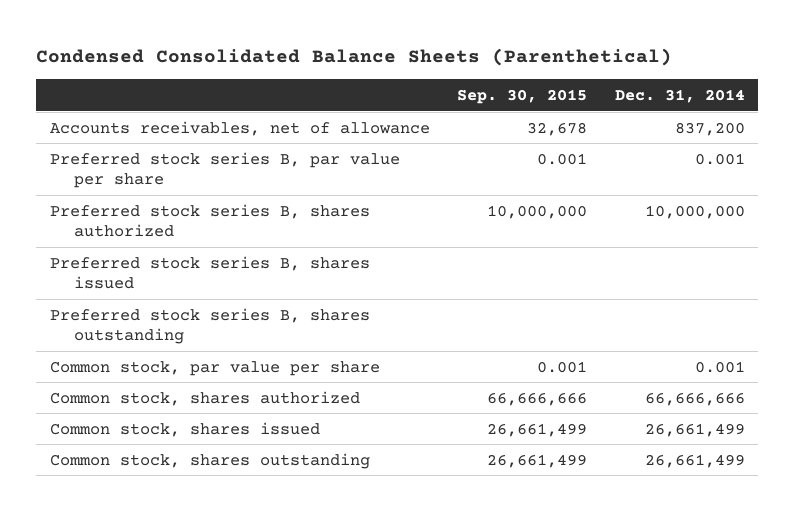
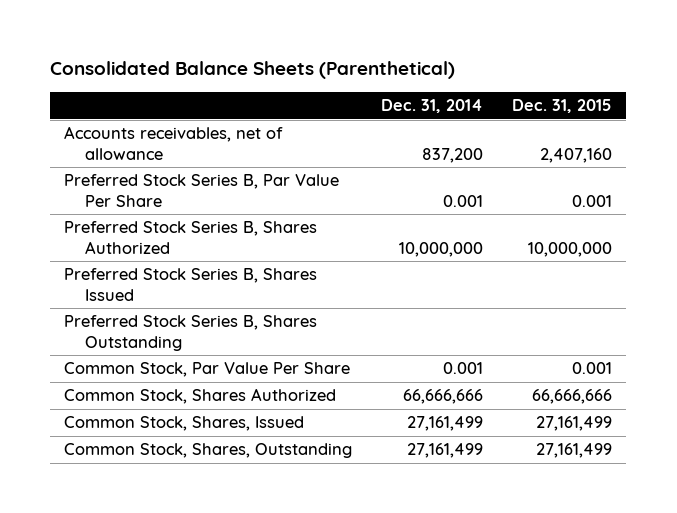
[35,48,672,67] Condensed Consolidated Balance Sheets (Parenthetical) -> [50,61,456,80] Consolidated Balance Sheets (Parenthetical)
[457,88,588,104] Sep. 30, 2015 -> none
none -> [512,99,613,114] Dec. 31, 2015
[49,151,400,189] Preferred stock series B, par value per share -> [64,174,340,207] Preferred Stock Series B, Par Value Per Share
[49,203,370,238] Preferred stock series B, shares authorized -> [64,221,318,254] Preferred Stock Series B, Shares Authorized
[49,255,370,290] Preferred stock series B, shares issued -> [64,268,318,301] Preferred Stock Series B, Shares Issued
[49,307,370,345] Preferred stock series B, shares outstanding -> [64,315,318,351] Preferred Stock Series B, Shares Outstanding
[49,360,380,376] Common stock, par value per share -> [64,362,351,378] Common Stock, Par Value Per Share
[49,390,360,406] Common stock, shares authorized -> [64,388,337,405] Common Stock, Shares Authorized
[49,421,320,437] Common stock, shares issued -> [64,416,305,432] Common Stock, Shares, Issued
[644,422,745,437] 26,661,499 -> [407,416,484,432] 27,161,499
[49,452,370,469] Common stock, shares outstanding -> [64,443,353,459] Common Stock, Shares, Outstanding
[644,453,745,468] 26,661,499 -> [407,443,484,459] 27,161,499

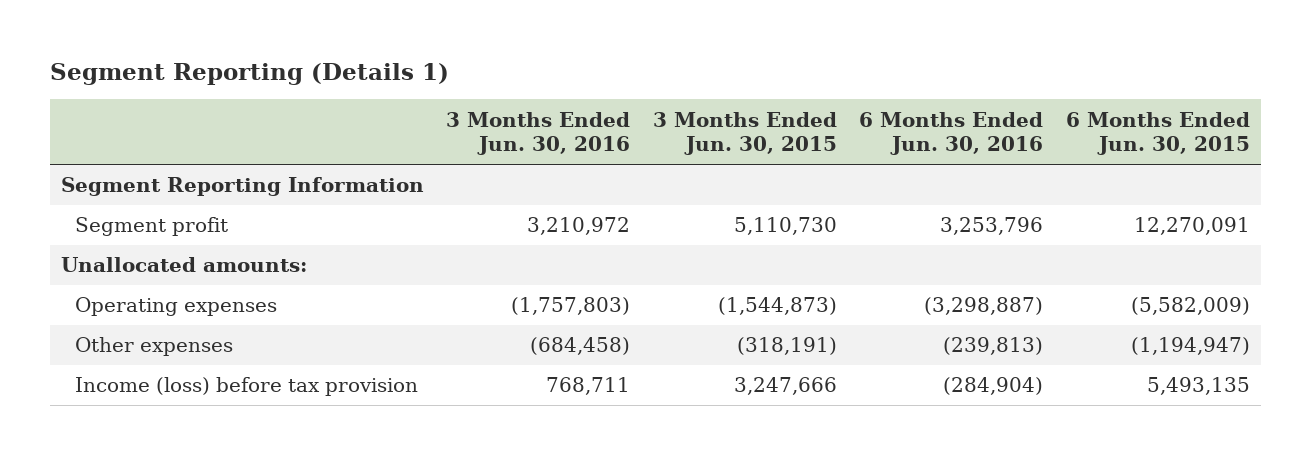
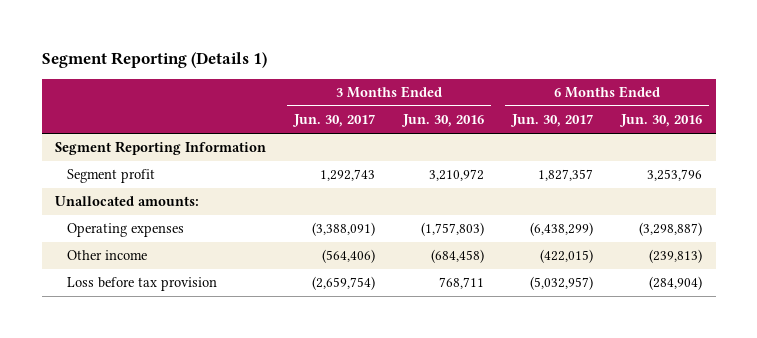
[652,111,837,156] 3 Months Ended Jun. 30, 2015 -> none
[1066,111,1251,156] 6 Months Ended Jun. 30, 2015 -> none
none -> [292,114,376,128] Jun. 30, 2017
none -> [509,114,593,128] Jun. 30, 2017
[74,337,233,357] Other expenses -> [67,250,148,261] Other income
[74,377,418,397] Income (loss) before tax provision -> [67,277,218,292] Loss before tax provision

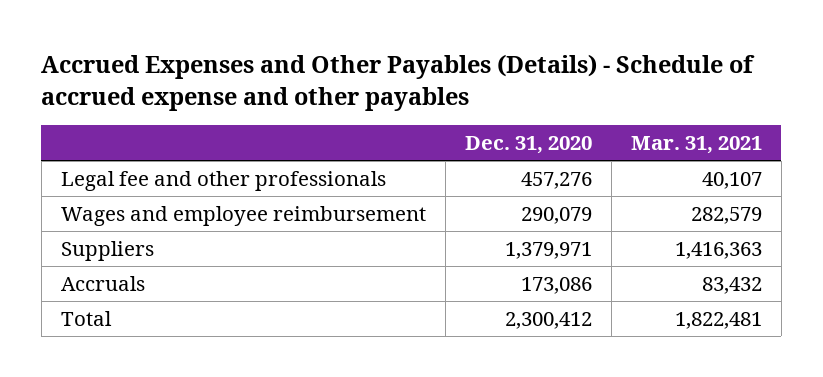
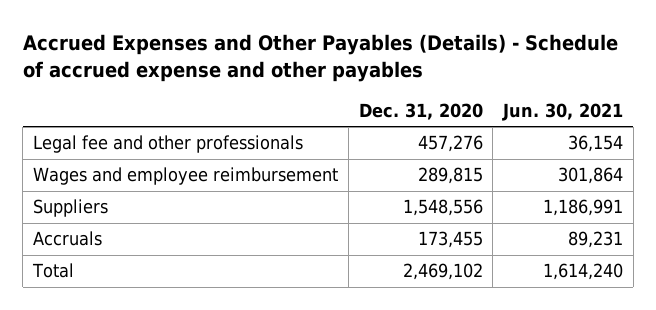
[630,136,762,155] Mar. 31, 2021 -> none
none -> [502,102,624,121] Jun. 30, 2021
[520,206,592,224] 290,079 -> [417,167,483,185] 289,815
[504,241,592,259] 1,379,971 -> [402,199,483,217] 1,548,556
[520,276,592,294] 173,086 -> [417,231,483,249] 173,455
[504,311,592,329] 2,300,412 -> [402,263,483,281] 2,469,102

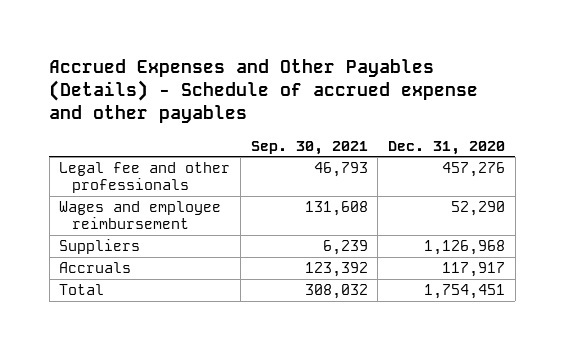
[502,102,624,121] Jun. 30, 2021 -> none
none -> [250,140,368,155] Sep. 30, 2021
[417,167,483,185] 289,815 -> [450,201,505,217] 52,290
[402,199,483,217] 1,548,556 -> [423,240,505,256] 1,126,968
[417,231,483,249] 173,455 -> [441,262,505,278] 117,917
[402,263,483,281] 2,469,102 -> [423,284,505,300] 1,754,451

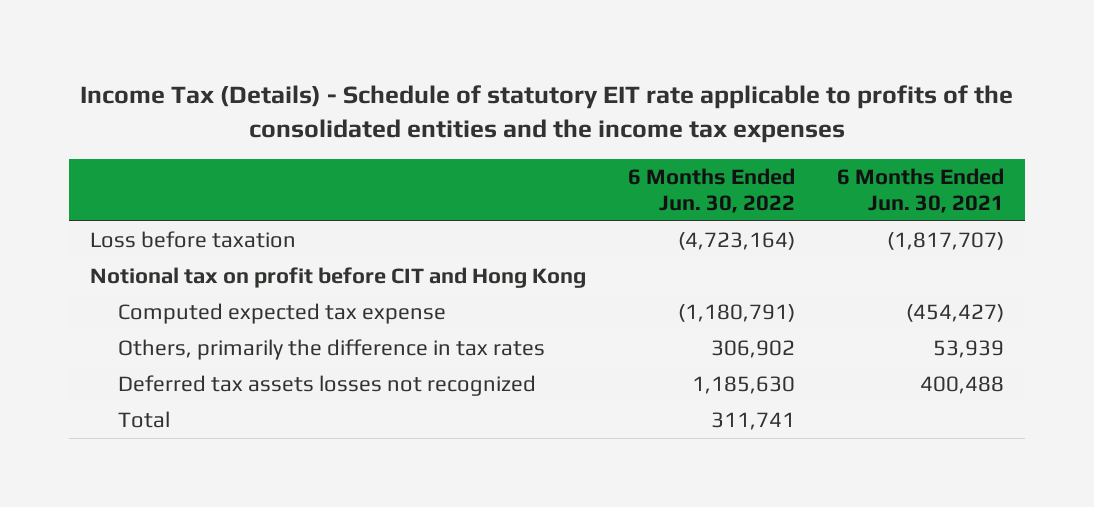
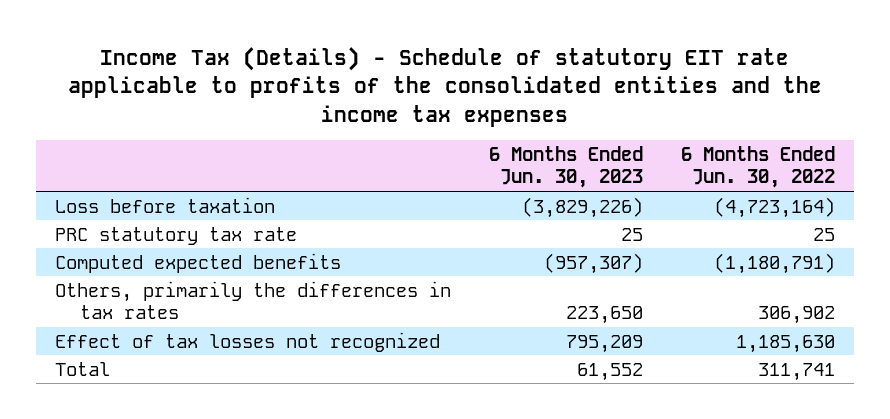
[836,167,1004,213] 6 Months Ended Jun. 30, 2021 -> none
none -> [488,145,643,189] 6 Months Ended Jun. 30, 2023
[90,267,587,289] Notional tax on profit before CIT and Hong Kong -> none
none -> [55,226,298,245] PRC statutory tax rate
[117,303,446,325] Computed expected tax expense -> [55,252,342,273] Computed expected benefits
[117,339,545,361] Others, primarily the difference in tax rates -> [55,280,452,320] Others, primarily the differences in tax rates
[117,375,536,397] Deferred tax assets losses not recognized -> [55,331,441,352] Effect of tax losses not recognized

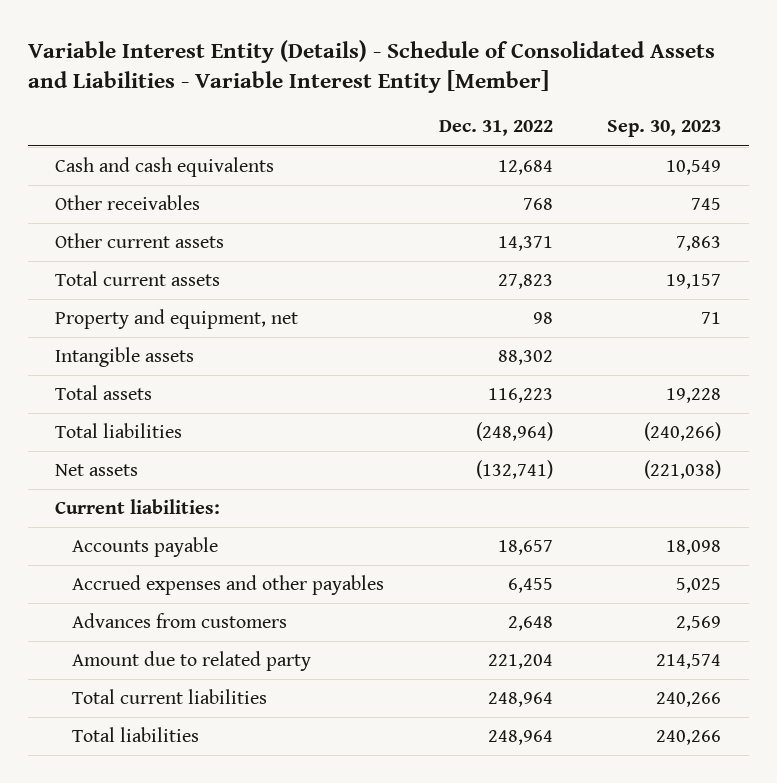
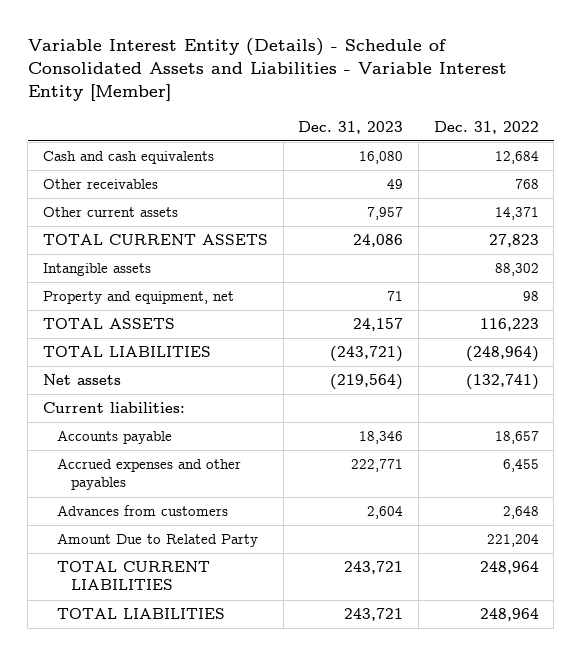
[607,120,722,138] Sep. 30, 2023 -> none
none -> [298,120,404,134] Dec. 31, 2023
[55,271,221,287] Total current assets -> [42,234,268,246] TOTAL CURRENT ASSETS
[55,309,299,330] Property and equipment, net -> [42,291,234,305] Property and equipment, net
[55,385,153,401] Total assets -> [42,318,175,330] TOTAL ASSETS
[55,423,183,439] Total liabilities -> [42,346,211,358] TOTAL LIABILITIES
[71,651,311,672] Amount due to related party -> [56,533,258,548] Amount Due to Related Party
[71,689,267,705] Total current liabilities -> [56,561,210,591] TOTAL CURRENT LIABILITIES
[71,727,199,743] Total liabilities -> [56,608,225,620] TOTAL LIABILITIES

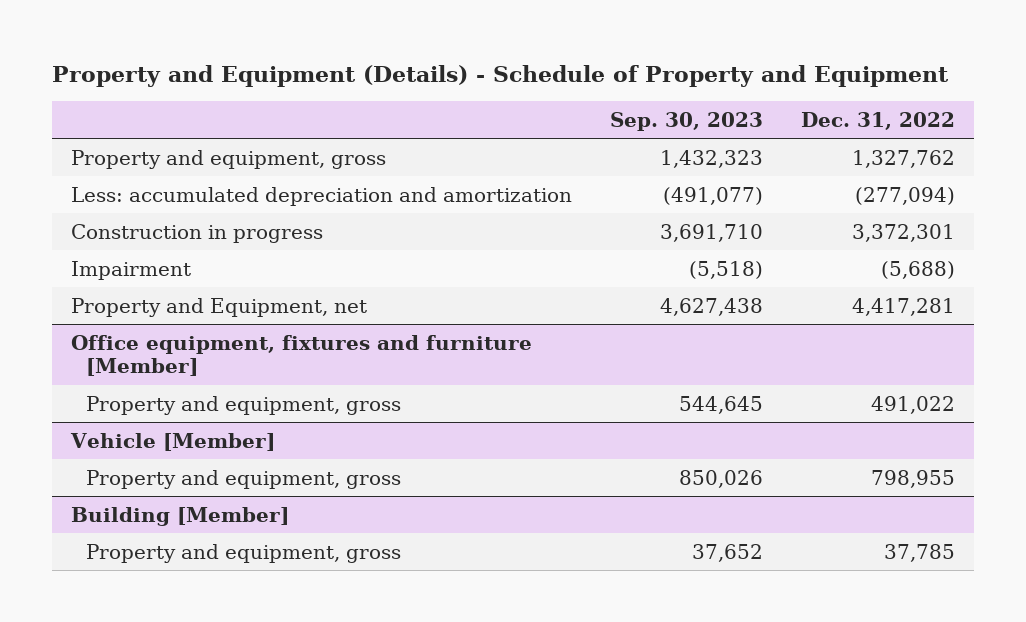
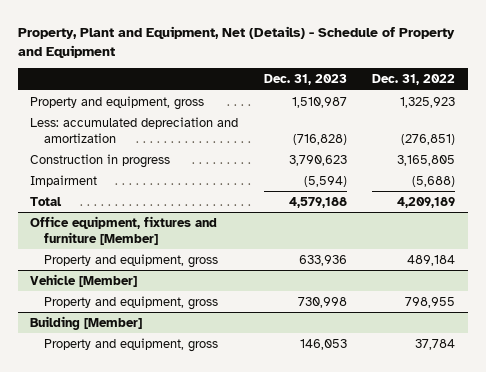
[51,64,949,87] Property and Equipment (Details) - Schedule of Property and Equipment -> [17,25,455,58] Property, Plant and Equipment, Net (Details) - Schedule of Property and Equipment
[609,111,763,131] Sep. 30, 2023 -> none
none -> [263,74,347,86] Dec. 31, 2023
[851,149,955,168] 1,327,762 -> [400,96,456,108] 1,325,923
[854,186,955,205] (277,094) -> [401,133,456,145] (276,851)
[851,223,955,242] 3,372,301 -> [397,154,456,166] 3,165,805
[70,297,367,317] Property and Equipment, net -> none
none -> [30,196,63,206] Total
[870,395,955,414] 491,022 -> [407,254,456,266] 489,184
[883,543,955,562] 37,785 -> [415,338,456,350] 37,784

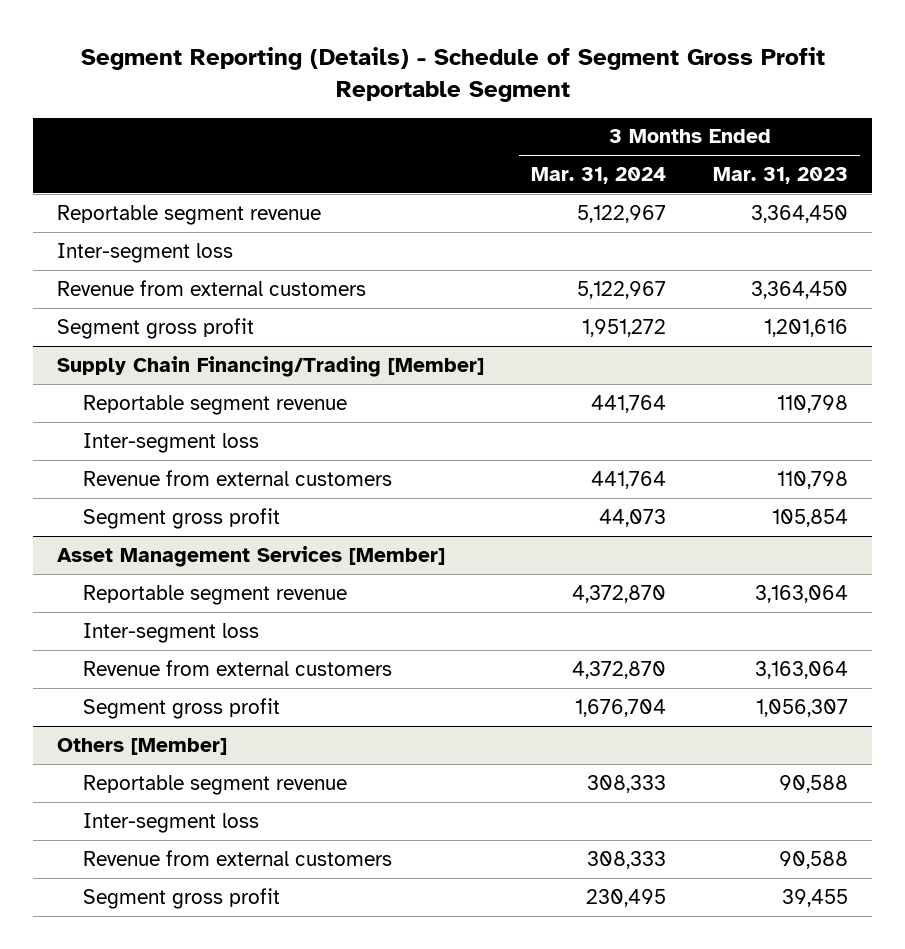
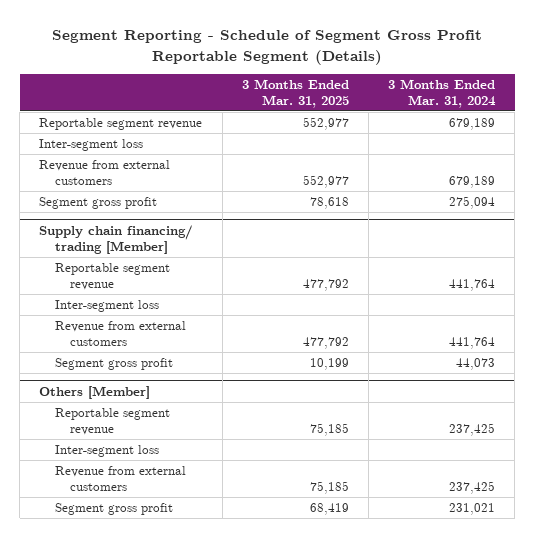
[80,47,825,103] Segment Reporting (Details) - Schedule of Segment Gross Profit Reportable Segment -> [52,30,483,65] Segment Reporting - Schedule of Segment Gross Profit Reportable Segment (Details)
[713,166,849,184] Mar. 31, 2023 -> none
none -> [241,79,349,108] 3 Months Ended Mar. 31, 2025
[577,204,667,223] 5,122,967 -> [449,118,496,131] 679,189
[577,280,667,299] 5,122,967 -> [449,175,496,188] 679,189
[582,318,667,337] 1,951,272 -> [449,196,496,210] 275,094
[56,355,484,377] Supply Chain Financing/Trading [Member] -> [39,225,193,254] Supply chain financing/ trading [Member]
[56,545,445,567] Asset Management Services [Member] -> none
[82,584,347,605] Reportable segment revenue -> none
[82,622,259,643] Inter-segment loss -> none
[82,659,392,676] Revenue from external customers -> none
[82,697,280,719] Segment gross profit -> none
[587,774,667,793] 308,333 -> [449,422,496,436] 237,425
[587,850,667,869] 308,333 -> [449,480,496,494] 237,425
[586,888,667,907] 230,495 -> [449,503,496,516] 231,021

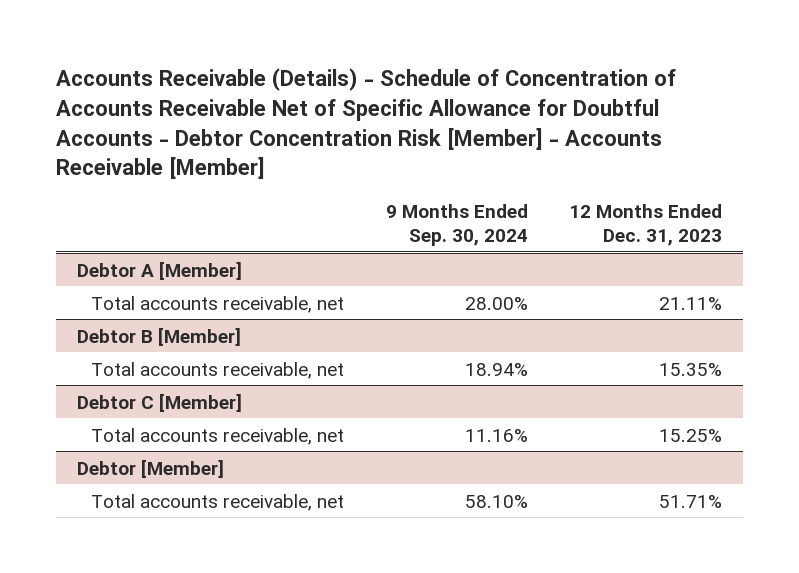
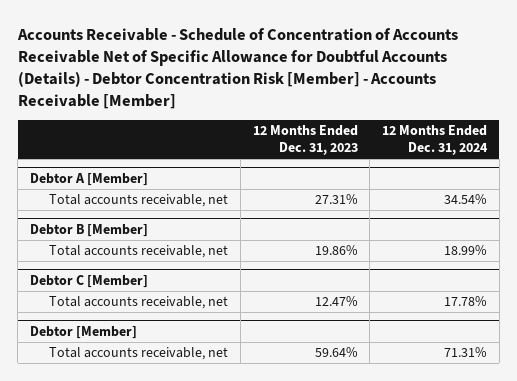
[55,67,676,180] Accounts Receivable (Details) - Schedule of Concentration of Accounts Receivable Net of Specific Allowance for Doubtful Accounts - Debtor Concentration Risk [Member] - Accounts Receivable [Member] -> [16,27,458,109] Accounts Receivable - Schedule of Concentration of Accounts Receivable Net of Specific Allowance for Doubtful Accounts (Details) - Debtor Concentration Risk [Member] - Accounts Receivable [Member]
[385,204,528,246] 9 Months Ended Sep. 30, 2024 -> none
none -> [381,124,488,156] 12 Months Ended Dec. 31, 2024
[659,296,723,310] 21.11% -> [314,194,358,205] 27.31%
[659,362,723,376] 15.35% -> [314,245,358,256] 19.86%
[659,428,723,442] 15.25% -> [314,296,358,307] 12.47%
[659,494,723,508] 51.71% -> [314,347,358,358] 59.64%

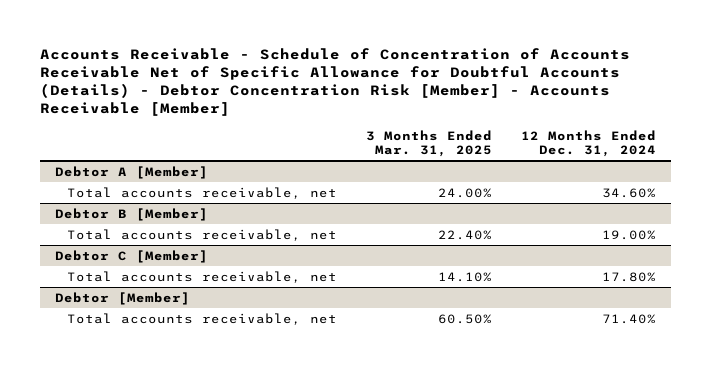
[252,124,358,156] 12 Months Ended Dec. 31, 2023 -> none
none -> [366,129,493,158] 3 Months Ended Mar. 31, 2025
[443,194,487,205] 34.54% -> [602,187,657,198] 34.60%
[443,245,487,256] 18.99% -> [602,229,657,240] 19.00%
[443,296,487,307] 17.78% -> [602,271,657,282] 17.80%
[443,347,487,358] 71.31% -> [602,313,657,324] 71.40%

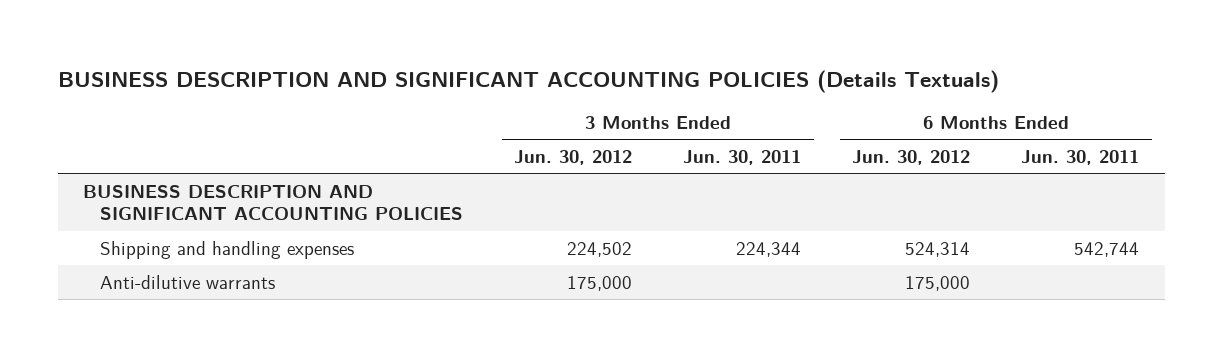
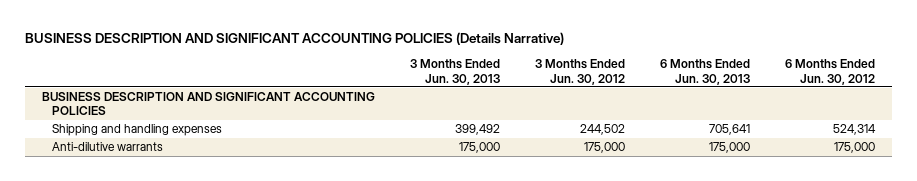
[57,69,999,93] BUSINESS DESCRIPTION AND SIGNIFICANT ACCOUNTING POLICIES (Details Textuals) -> [24,32,564,46] BUSINESS DESCRIPTION AND SIGNIFICANT ACCOUNTING POLICIES (Details Narrative)
[683,149,802,165] Jun. 30, 2011 -> none
[1021,149,1140,165] Jun. 30, 2011 -> none
none -> [410,59,501,85] 3 Months Ended Jun. 30, 2013
none -> [660,59,751,85] 6 Months Ended Jun. 30, 2013
[567,241,633,257] 224,502 -> [580,124,626,136] 244,502

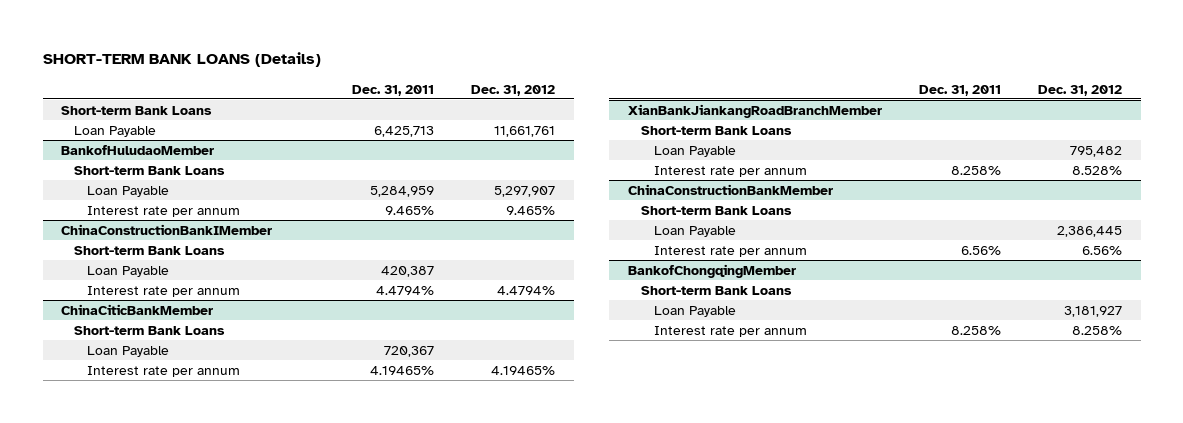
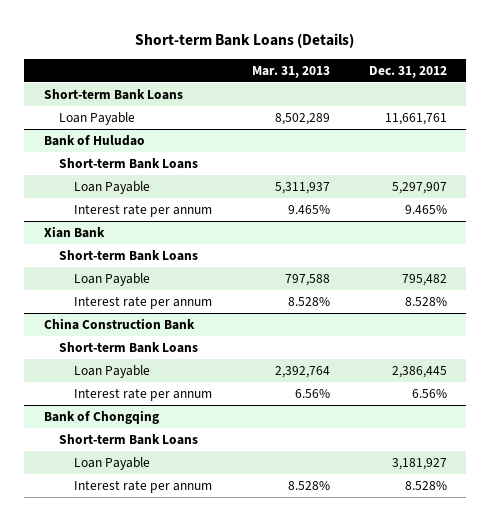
[42,52,321,68] SHORT-TERM BANK LOANS (Details) -> [135,33,355,49] Short-term Bank Loans (Details)
[352,84,435,96] Dec. 31, 2011 -> none
none -> [251,65,330,78] Mar. 31, 2013
[61,145,215,156] BankofHuludaoMember -> none
none -> [44,135,146,147] Bank of Huludao
[61,224,273,236] ChinaConstructionBankIMember -> none
[73,246,225,256] Short-term Bank Loans -> none
[86,266,169,278] Loan Payable -> none
[86,286,240,298] Interest rate per annum -> none
[61,304,214,316] ChinaCiticBankMember -> none
[73,326,225,336] Short-term Bank Loans -> none
[86,346,169,358] Loan Payable -> none
[86,366,240,378] Interest rate per annum -> none
[627,104,882,119] XianBankJiankangRoadBranchMember -> none
none -> [44,226,106,239] Xian Bank
[627,184,833,196] ChinaConstructionBankMember -> none
none -> [44,318,196,331] China Construction Bank
[627,264,796,279] BankofChongqingMember -> none
none -> [44,410,160,425] Bank of Chongqing
[1072,326,1123,336] 8.258% -> [404,481,447,491] 8.528%

